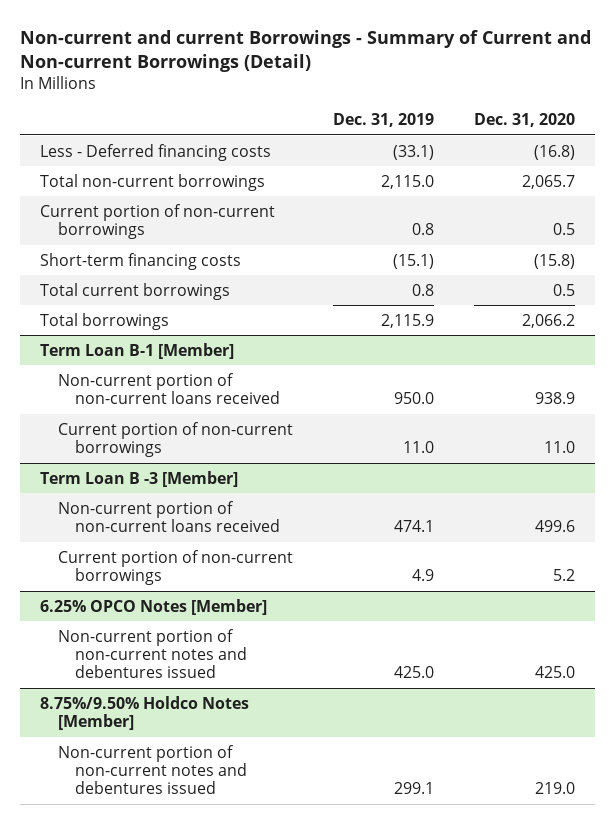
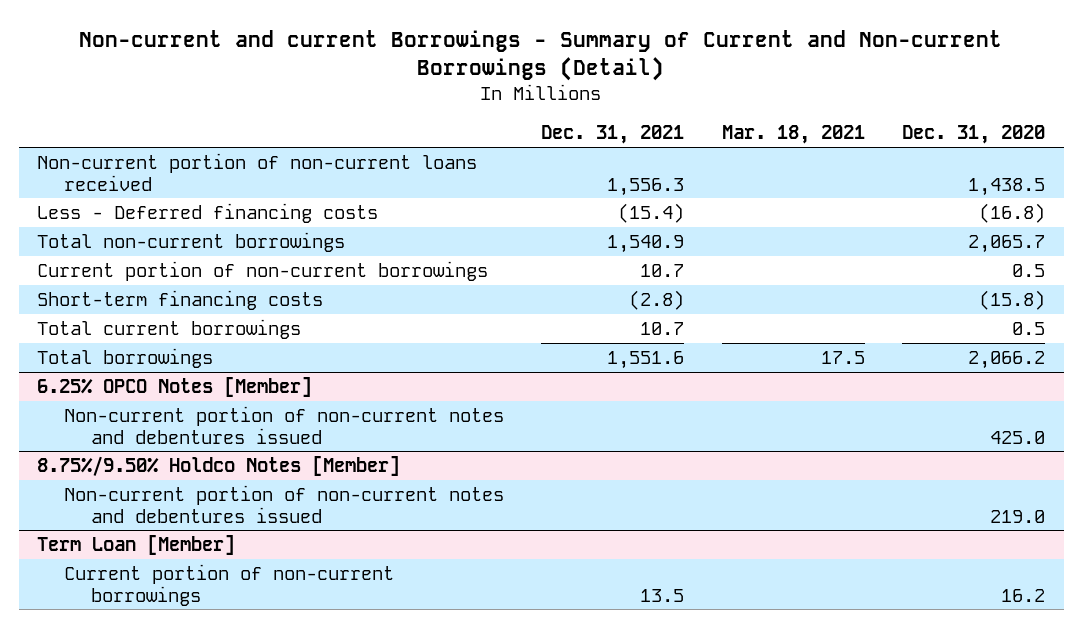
[332,113,434,128] Dec. 31, 2019 -> none
none -> [541,125,685,145] Dec. 31, 2021
none -> [721,125,865,145] Mar. 18, 2021
none -> [37,152,478,191] Non-current portion of non-current loans received
[39,342,234,359] Term Loan B-1 [Member] -> none
[57,372,281,404] Non-current portion of non-current loans received -> none
[57,421,293,457] Current portion of non-current borrowings -> none
[39,470,238,487] Term Loan B -3 [Member] -> none
[57,500,281,532] Non-current portion of non-current loans received -> none
[57,549,293,585] Current portion of non-current borrowings -> none
none -> [37,534,236,555] Term Loan [Member]
none -> [64,563,395,606] Current portion of non-current borrowings

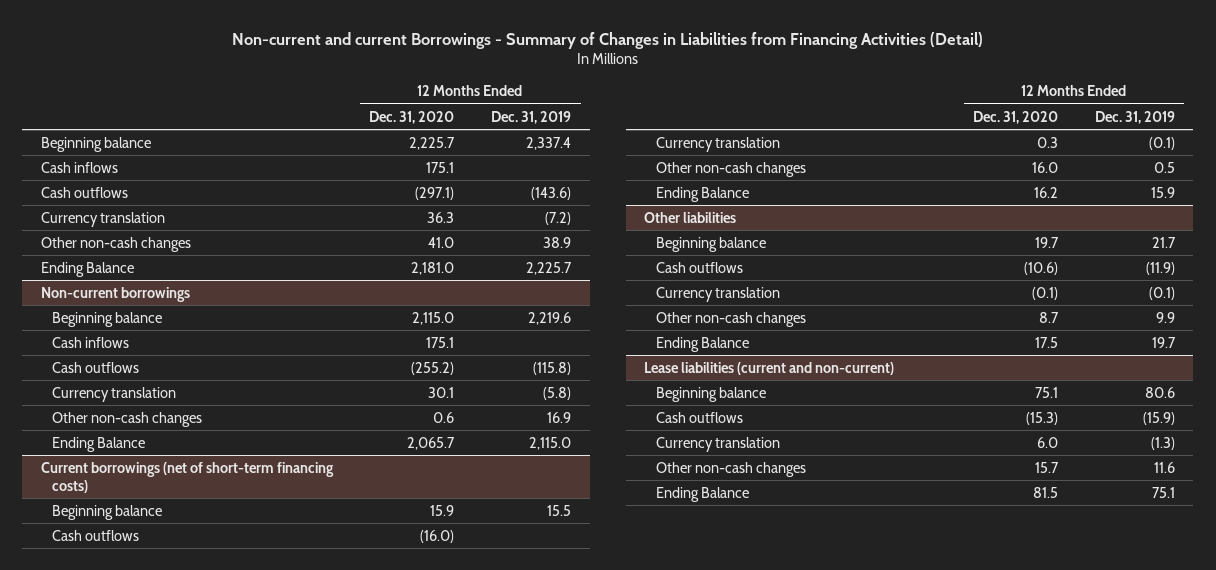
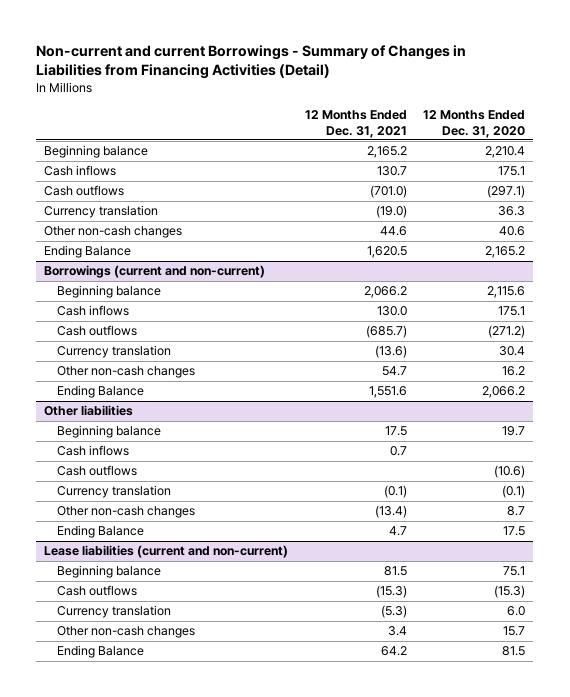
[491,110,572,124] Dec. 31, 2019 -> none
none -> [304,110,407,138] 12 Months Ended Dec. 31, 2021
[409,136,456,150] 2,225.7 -> [485,146,526,159] 2,210.4
[428,236,455,248] 41.0 -> [499,226,526,237] 40.6
[411,261,455,275] 2,181.0 -> [485,246,526,259] 2,165.2
[40,286,190,302] Non-current borrowings -> [44,265,266,279] Borrowings (current and non-current)
[412,311,455,325] 2,115.0 -> [487,286,526,299] 2,115.6
[40,461,334,493] Current borrowings (net of short-term financing costs) -> none
[52,504,163,520] Beginning balance -> none
[52,529,140,541] Cash outflows -> none
[655,136,780,152] Currency translation -> none
[655,161,806,177] Other non-cash changes -> none
[655,186,749,202] Ending Balance -> none
[411,361,455,375] (255.2) -> [488,325,526,339] (271.2)
[428,386,455,398] 30.1 -> [499,346,526,357] 30.4
[433,411,455,423] 0.6 -> [502,366,526,377] 16.2
[407,436,456,450] 2,065.7 -> [482,386,526,399] 2,066.2
none -> [56,445,129,457] Cash inflows

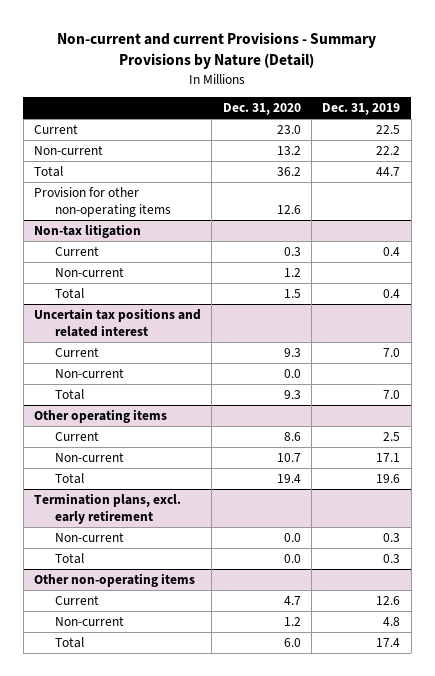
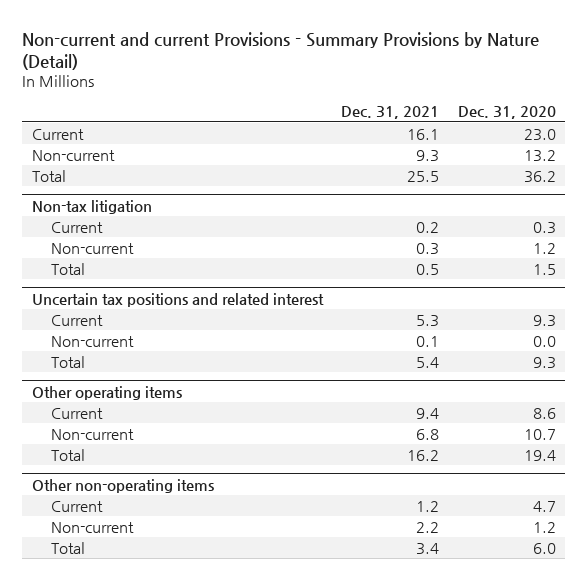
[322,102,401,115] Dec. 31, 2019 -> none
none -> [341,106,440,120] Dec. 31, 2021
[34,186,171,218] Provision for other non-operating items -> none
[34,492,182,525] Termination plans, excl. early retirement -> none
[54,531,124,542] Non-current -> none
[54,552,84,564] Total -> none

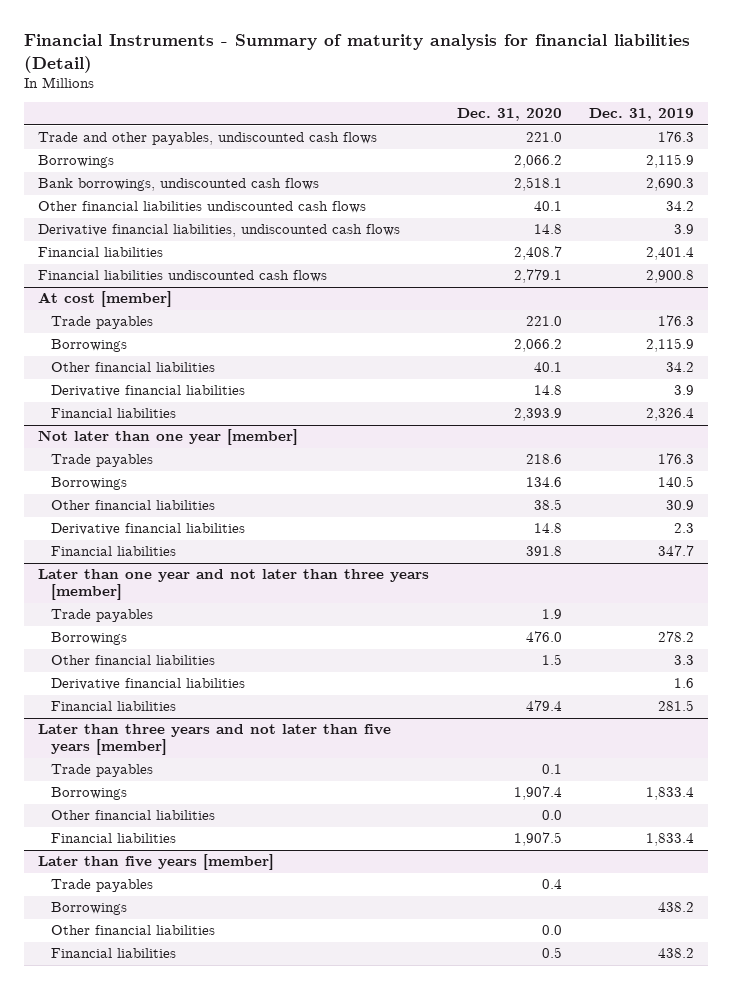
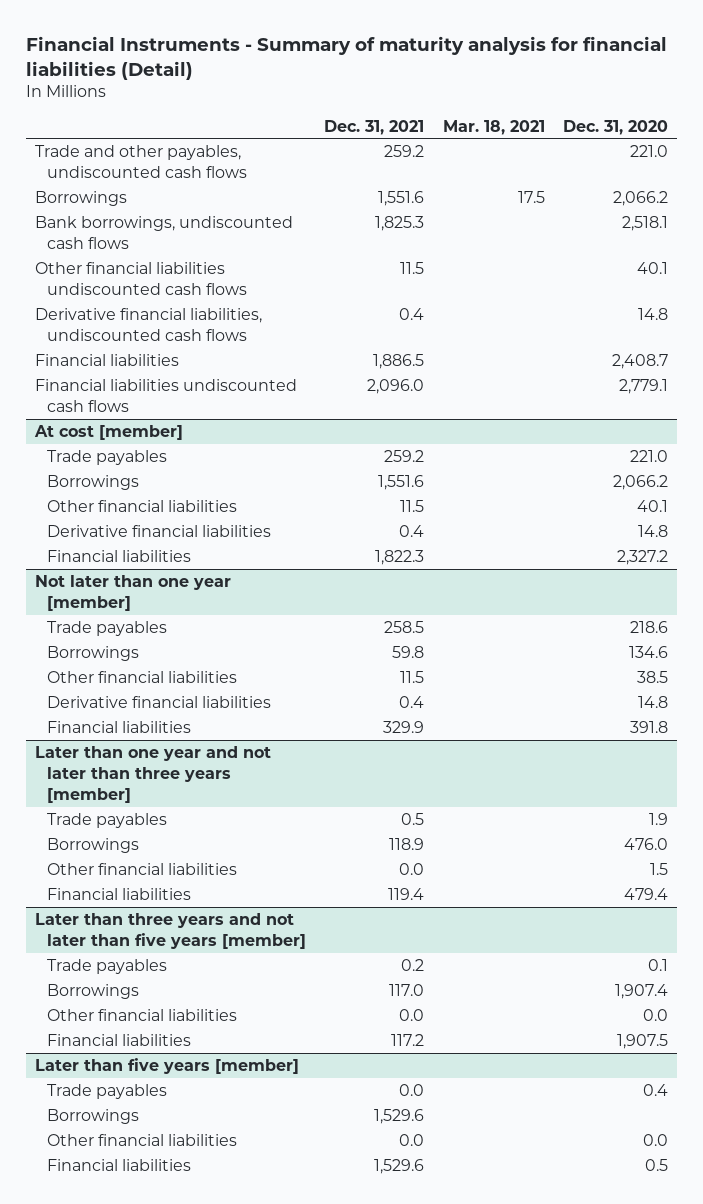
[589,108,695,122] Dec. 31, 2019 -> none
none -> [324,119,425,135] Dec. 31, 2021
none -> [442,119,545,135] Mar. 18, 2021
[513,408,562,422] 2,393.9 -> [617,550,669,566] 2,327.2
[51,678,246,691] Derivative financial liabilities -> none

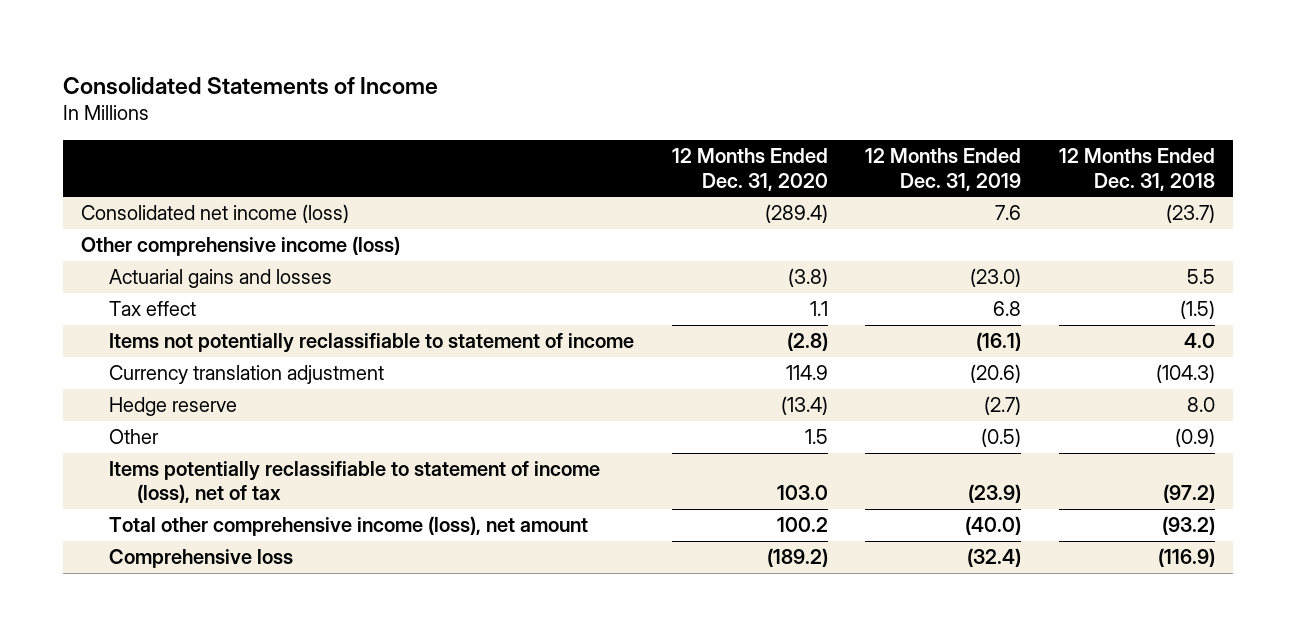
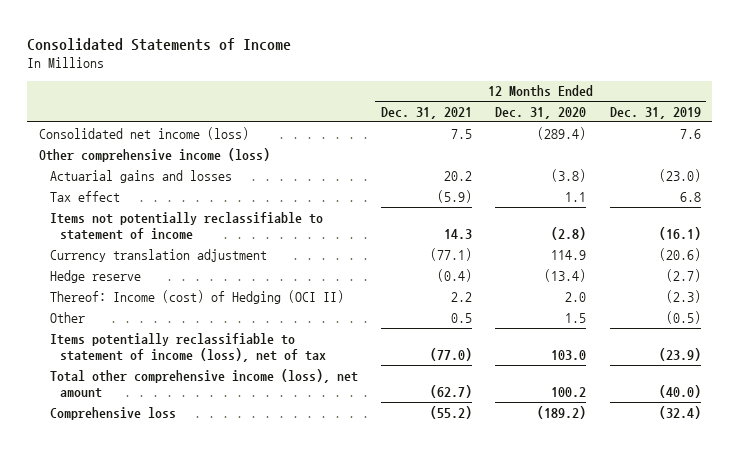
[1058,148,1215,191] 12 Months Ended Dec. 31, 2018 -> none
none -> [381,106,473,119] Dec. 31, 2021
none -> [49,289,344,304] Thereof: Income (cost) of Hedging (OCI II)

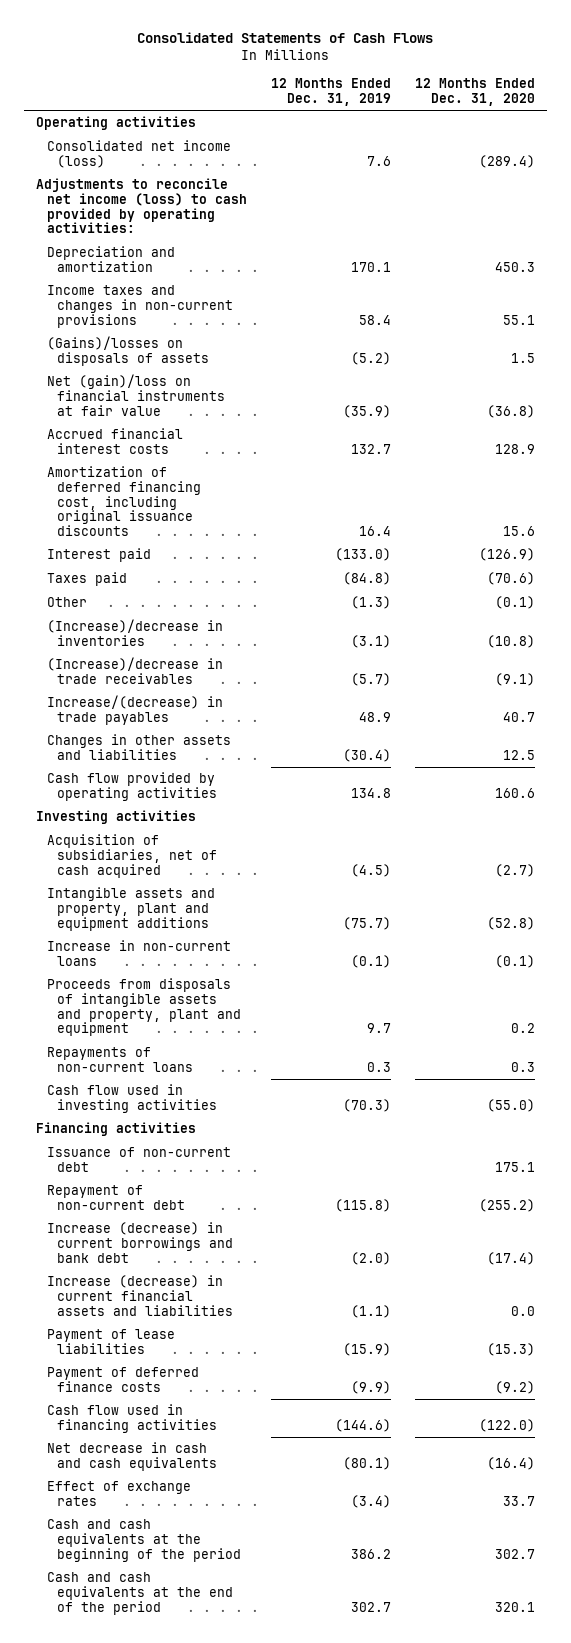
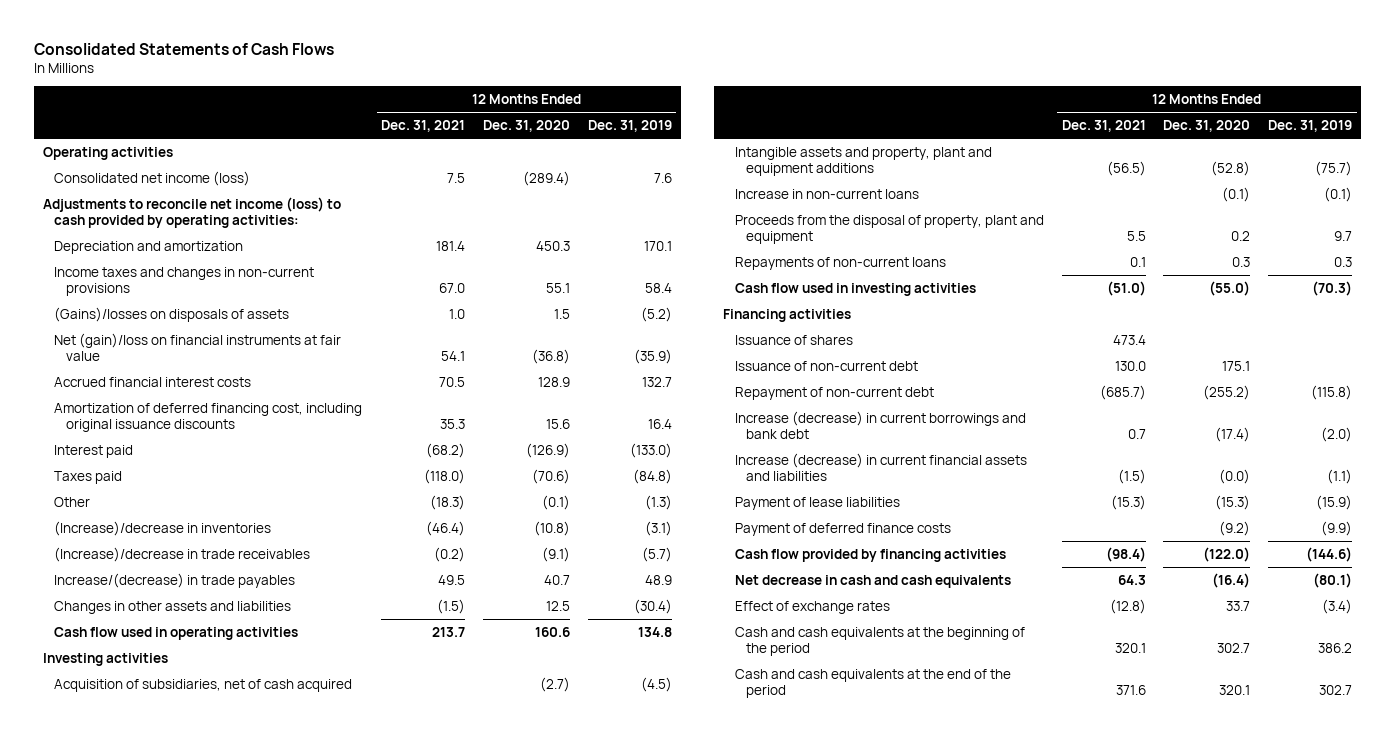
none -> [381,120,466,133] Dec. 31, 2021
[46,772,217,801] Cash flow provided by operating activities -> [54,626,299,640] Cash flow used in operating activities
[46,978,241,1037] Proceeds from disposals of intangible assets and property, plant and equipment -> [734,214,1044,245] Proceeds from the disposal of property, plant and equipment
none -> [734,334,853,345] Issuance of shares
[510,1305,535,1316] 0.0 -> [1219,469,1251,485] (0.0)
[46,1404,217,1433] Cash flow used in financing activities -> [734,548,1006,562] Cash flow provided by financing activities

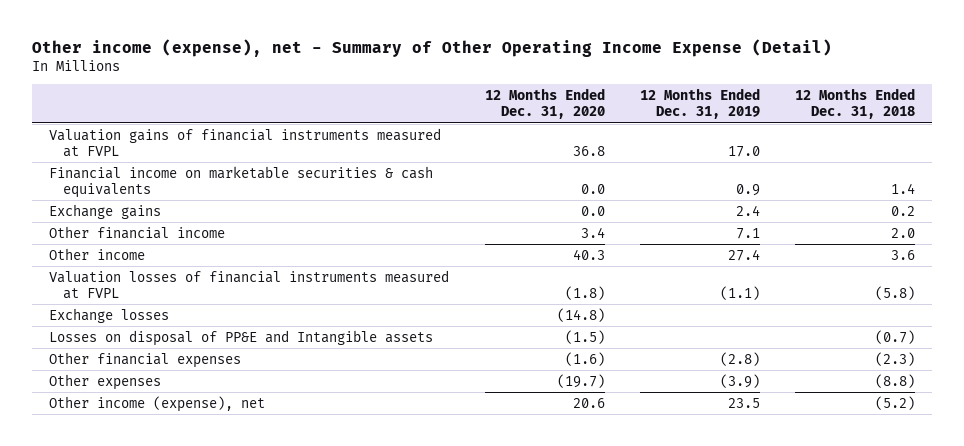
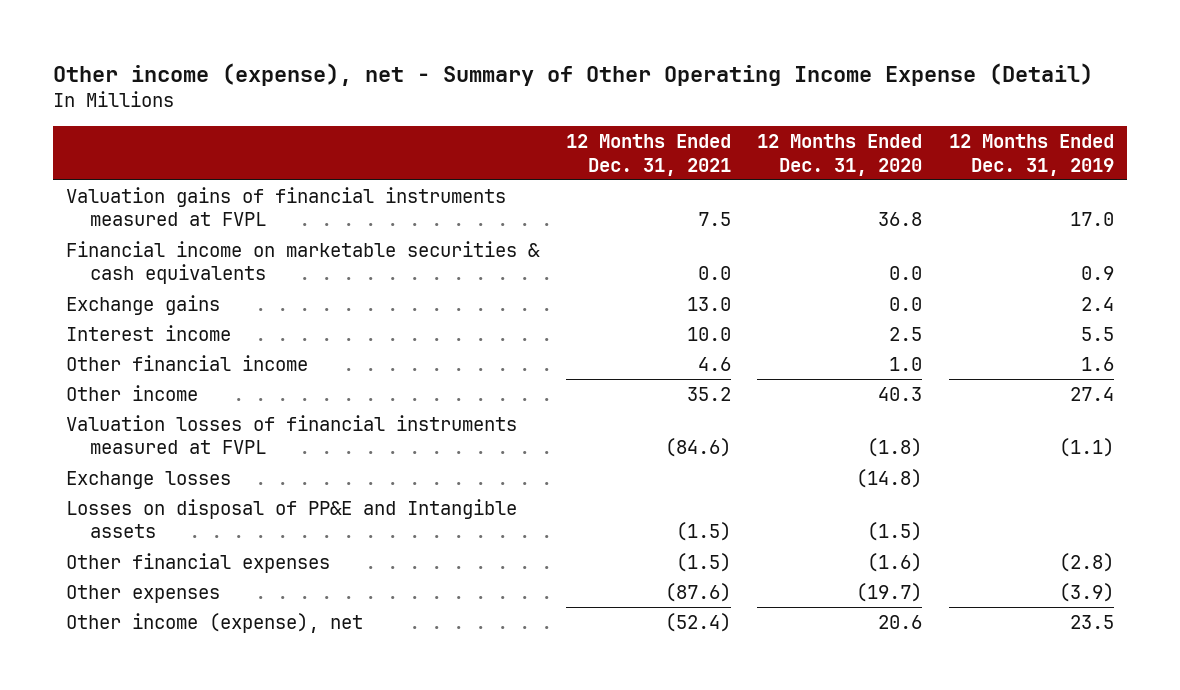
[794,87,915,120] 12 Months Ended Dec. 31, 2018 -> none
none -> [565,133,731,176] 12 Months Ended Dec. 31, 2021
none -> [65,324,231,341] Interest income
[580,226,605,238] 3.4 -> [889,356,923,371] 1.0
[735,227,760,239] 7.1 -> [1080,356,1114,371] 1.6

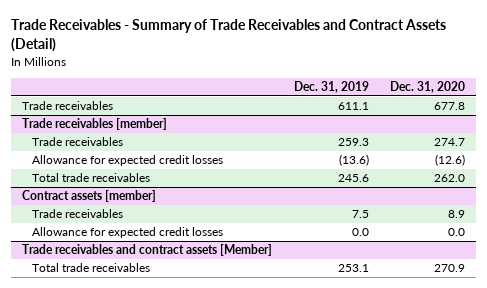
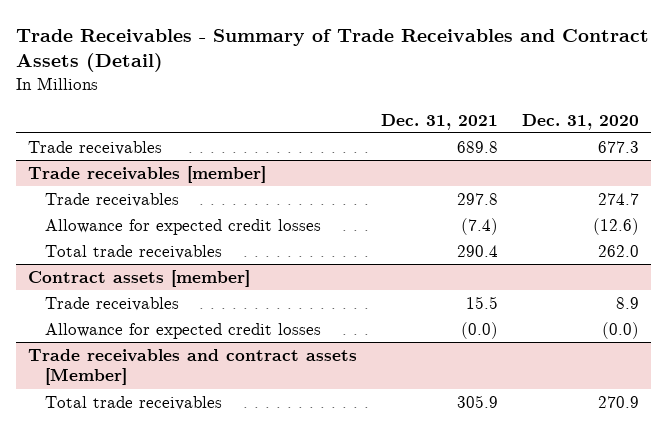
[293,81,369,94] Dec. 31, 2019 -> none
none -> [380,113,498,130] Dec. 31, 2021
[434,102,466,111] 677.8 -> [598,140,640,153] 677.3
[448,228,466,237] 0.0 -> [602,321,640,339] (0.0)

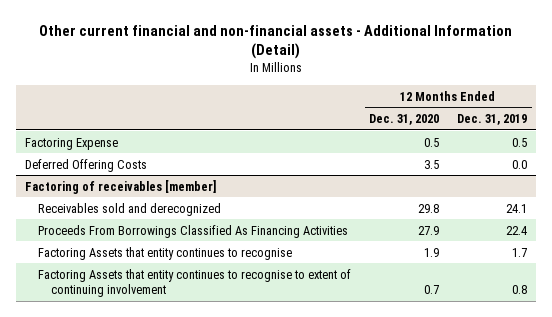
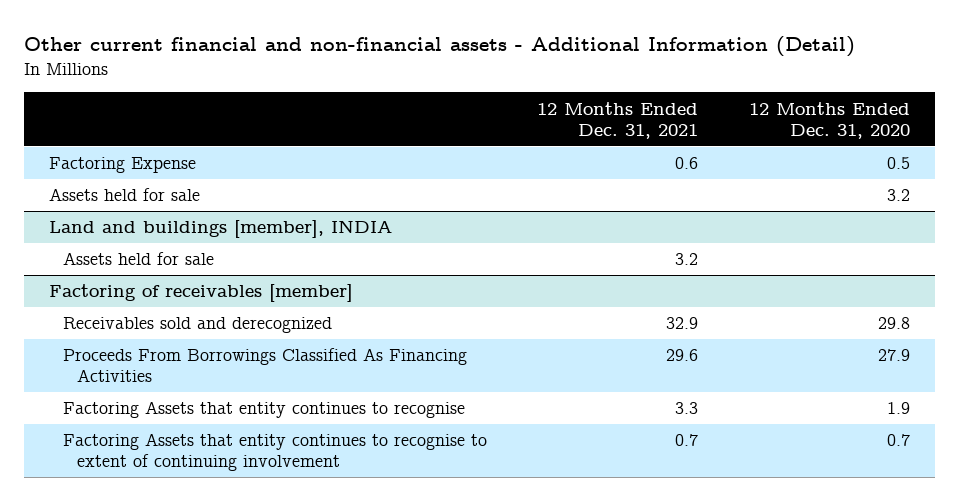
[457,113,528,125] Dec. 31, 2019 -> none
none -> [537,101,699,139] 12 Months Ended Dec. 31, 2021
[25,158,148,172] Deferred Offering Costs -> none
none -> [49,188,201,202] Assets held for sale
none -> [49,220,393,239] Land and buildings [member], INDIA
none -> [62,252,214,266] Assets held for sale

